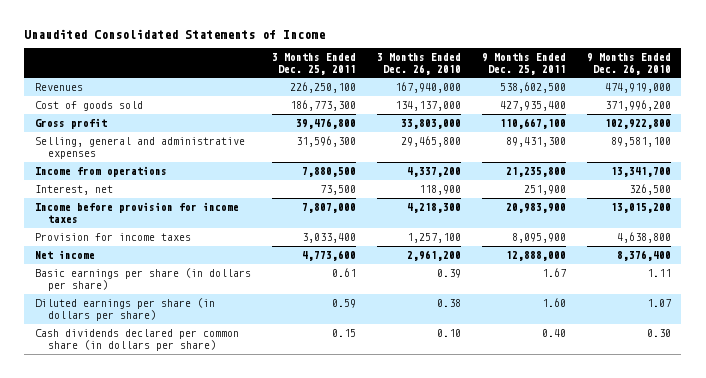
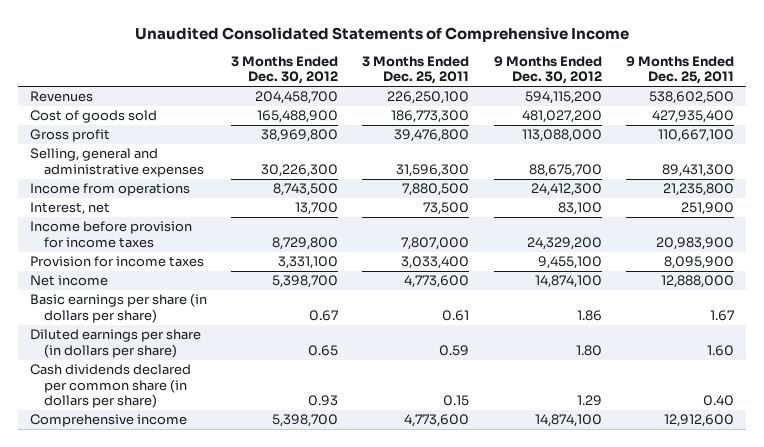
[24,28,326,39] Unaudited Consolidated Statements of Income -> [134,26,629,42] Unaudited Consolidated Statements of Comprehensive Income
[376,53,461,75] 3 Months Ended Dec. 26, 2010 -> none
[586,53,671,75] 9 Months Ended Dec. 26, 2010 -> none
none -> [231,56,339,85] 3 Months Ended Dec. 30, 2012
none -> [493,56,602,85] 9 Months Ended Dec. 30, 2012
none -> [30,414,188,428] Comprehensive income

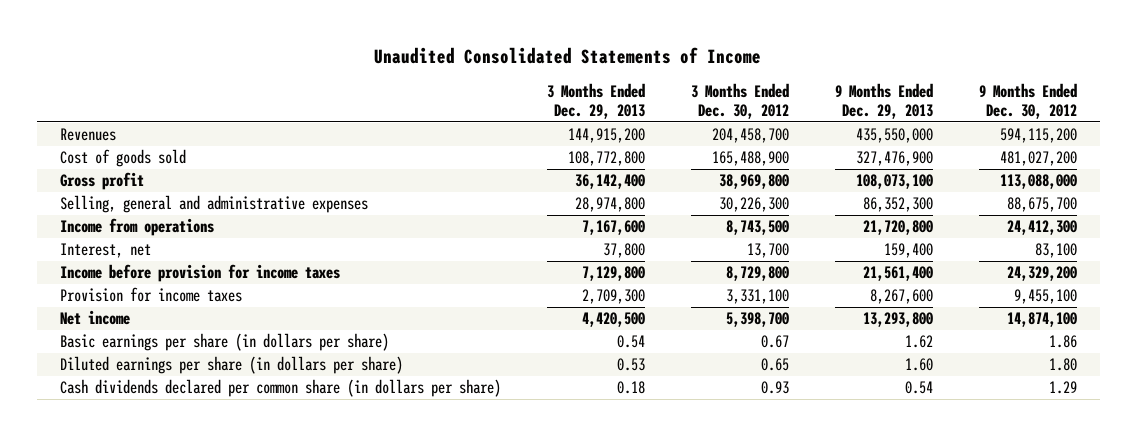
[134,26,629,42] Unaudited Consolidated Statements of Comprehensive Income -> [374,46,762,64] Unaudited Consolidated Statements of Income
[362,56,470,85] 3 Months Ended Dec. 25, 2011 -> none
[625,56,734,85] 9 Months Ended Dec. 25, 2011 -> none
none -> [547,82,646,119] 3 Months Ended Dec. 29, 2013
none -> [834,82,933,119] 9 Months Ended Dec. 29, 2013
[30,414,188,428] Comprehensive income -> none

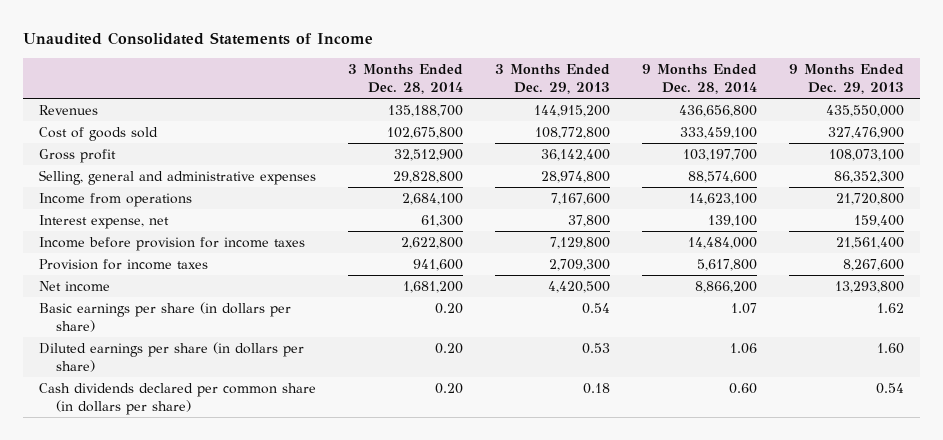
[690,82,789,119] 3 Months Ended Dec. 30, 2012 -> none
[978,82,1077,119] 9 Months Ended Dec. 30, 2012 -> none
none -> [347,64,463,95] 3 Months Ended Dec. 28, 2014
none -> [641,64,757,95] 9 Months Ended Dec. 28, 2014
[60,243,152,259] Interest, net -> [38,214,169,229] Interest expense, net

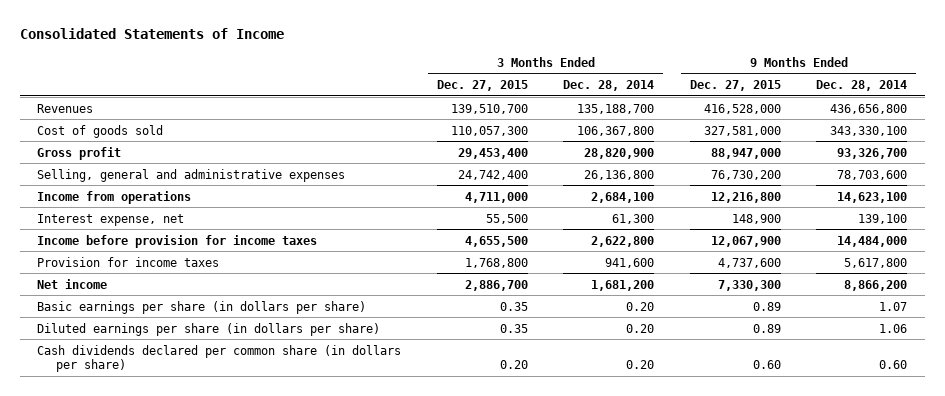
[22,32,373,46] Unaudited Consolidated Statements of Income -> [19,27,284,39] Consolidated Statements of Income
[494,64,610,95] 3 Months Ended Dec. 29, 2013 -> none
[788,64,904,95] 9 Months Ended Dec. 29, 2013 -> none
none -> [436,80,528,92] Dec. 27, 2015
none -> [689,80,781,92] Dec. 27, 2015
[386,126,463,139] 102,675,800 -> [577,125,655,136] 106,367,800
[679,126,757,139] 333,459,100 -> [830,125,908,136] 343,330,100
[393,148,463,161] 32,512,900 -> [584,147,655,159] 28,820,900
[682,148,757,161] 103,197,700 -> [837,147,908,159] 93,326,700
[392,170,463,183] 29,828,800 -> [584,169,655,180] 26,136,800
[687,170,757,183] 88,574,600 -> [837,169,908,180] 78,703,600

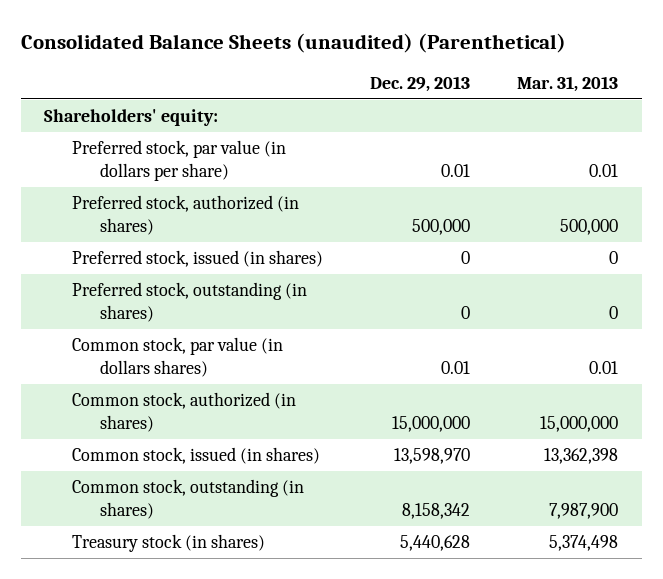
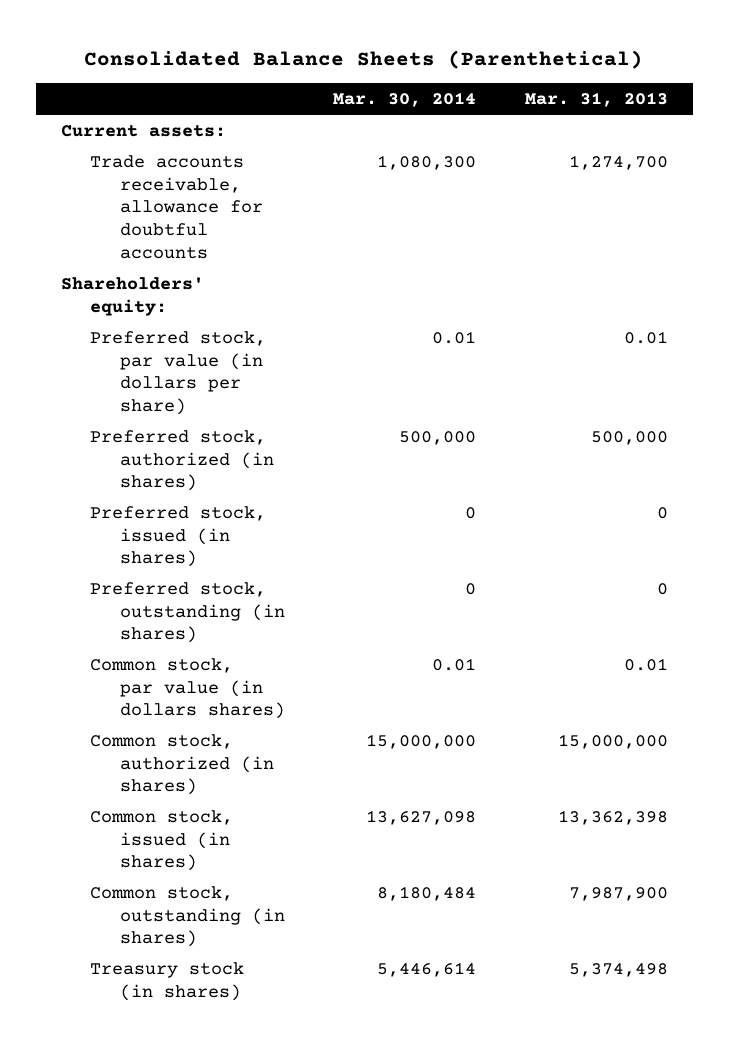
[20,32,566,53] Consolidated Balance Sheets (unaudited) (Parenthetical) -> [84,50,644,70] Consolidated Balance Sheets (Parenthetical)
[370,76,471,93] Dec. 29, 2013 -> none
none -> [333,92,477,108] Mar. 30, 2014
none -> [60,124,226,137] Current assets:
none -> [90,154,263,259] Trade accounts receivable, allowance for doubtful accounts

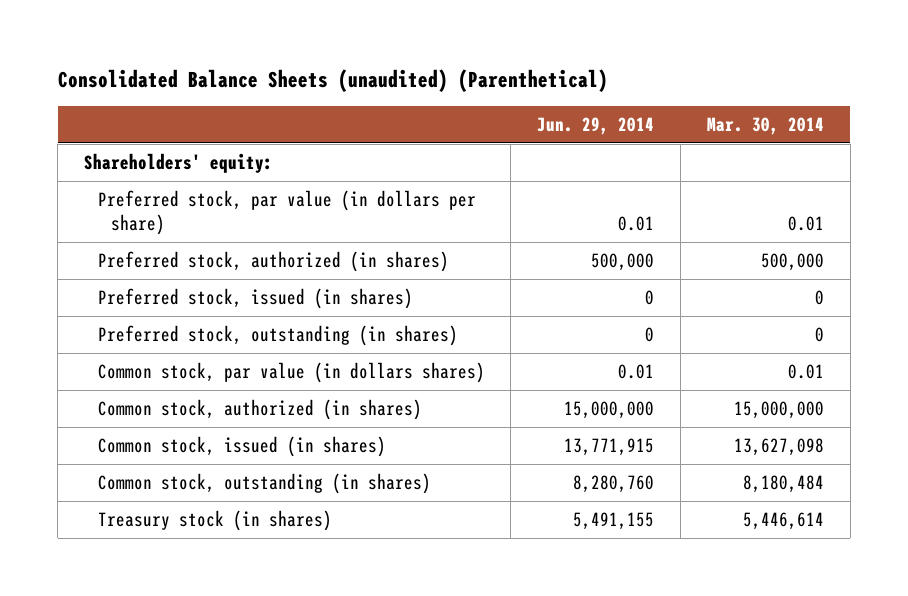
[84,50,644,70] Consolidated Balance Sheets (Parenthetical) -> [57,69,608,93] Consolidated Balance Sheets (unaudited) (Parenthetical)
[525,92,669,108] Mar. 31, 2013 -> none
none -> [537,116,655,135] Jun. 29, 2014
[60,124,226,137] Current assets: -> none
[90,154,263,259] Trade accounts receivable, allowance for doubtful accounts -> none

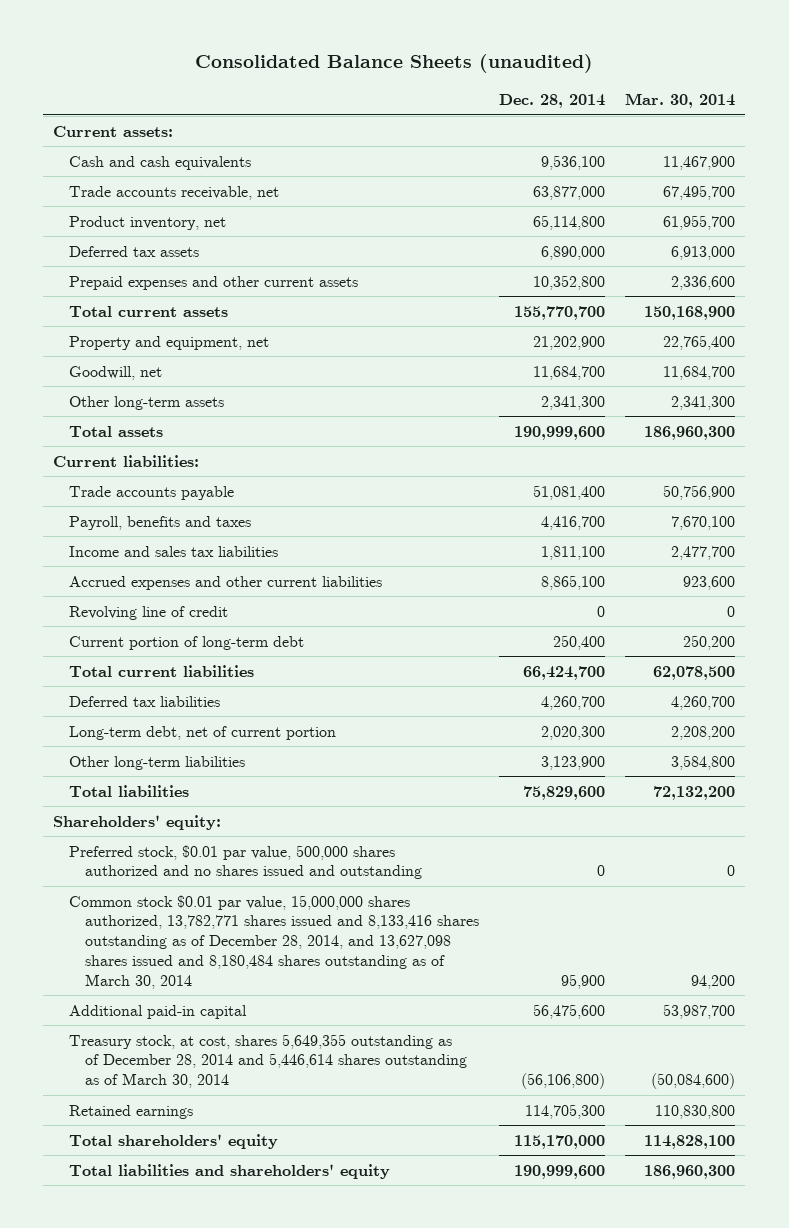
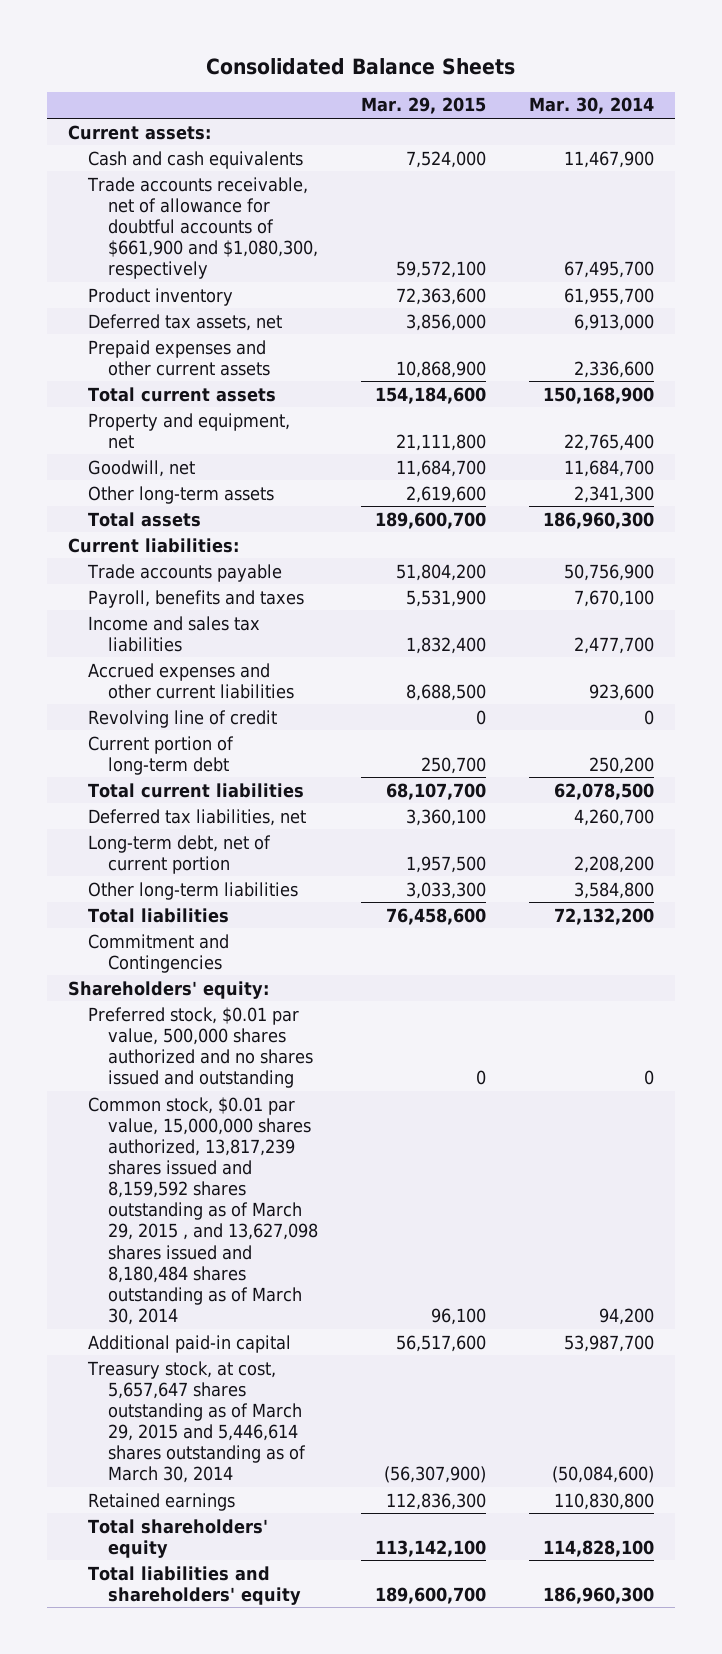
[195,54,594,74] Consolidated Balance Sheets (unaudited) -> [205,58,515,76] Consolidated Balance Sheets
[499,94,606,109] Dec. 28, 2014 -> none
none -> [361,97,487,115] Mar. 29, 2015
[69,185,280,200] Trade accounts receivable, net -> [87,176,319,280] Trade accounts receivable, net of allowance for doubtful accounts of $661,900 and $1,080,300, respectively
[69,215,227,230] Product inventory, net -> [88,287,234,306] Product inventory
[69,245,200,257] Deferred tax assets -> [88,313,283,331] Deferred tax assets, net
[69,695,221,707] Deferred tax liabilities -> [88,808,307,826] Deferred tax liabilities, net
none -> [88,933,230,973] Commitment and Contingencies
[69,894,480,989] Common stock $0.01 par value, 15,000,000 shares authorized, 13,782,771 shares issued and 8,133,416 shares outstanding as of December 28, 2014, and 13,627,098 shares issued and 8,180,484 shares outstanding as of March 30, 2014 -> [88,1096,319,1325] Common stock, $0.01 par value, 15,000,000 shares authorized, 13,817,239 shares issued and 8,159,592 shares outstanding as of March 29, 2015 , and 13,627,098 shares issued and 8,180,484 shares outstanding as of March 30, 2014
[69,1033,468,1089] Treasury stock, at cost, shares 5,649,355 outstanding as of December 28, 2014 and 5,446,614 shares outstanding as of March 30, 2014 -> [87,1360,307,1484] Treasury stock, at cost, 5,657,647 shares outstanding as of March 29, 2015 and 5,446,614 shares outstanding as of March 30, 2014

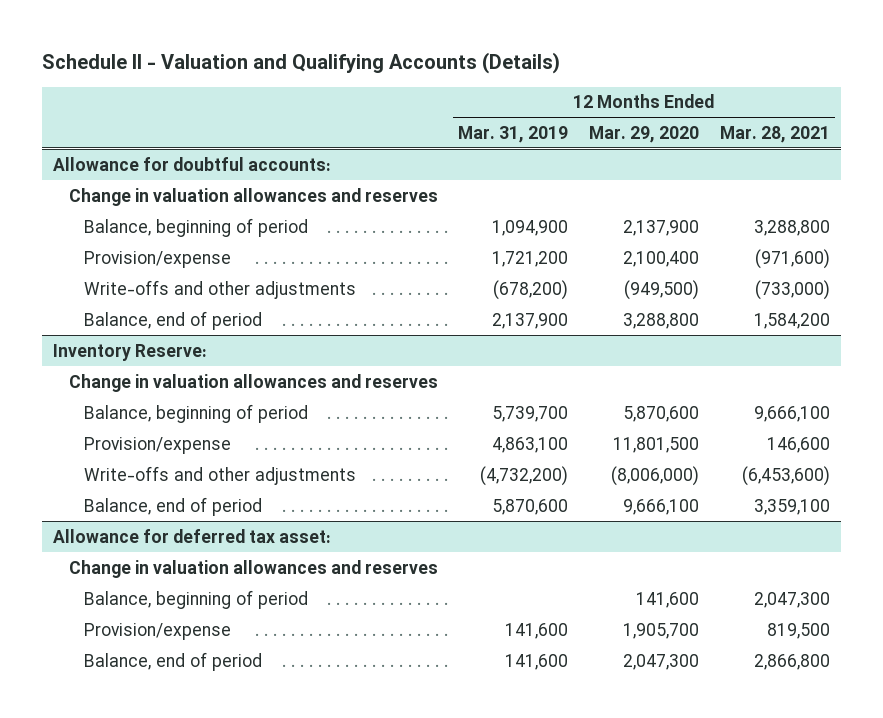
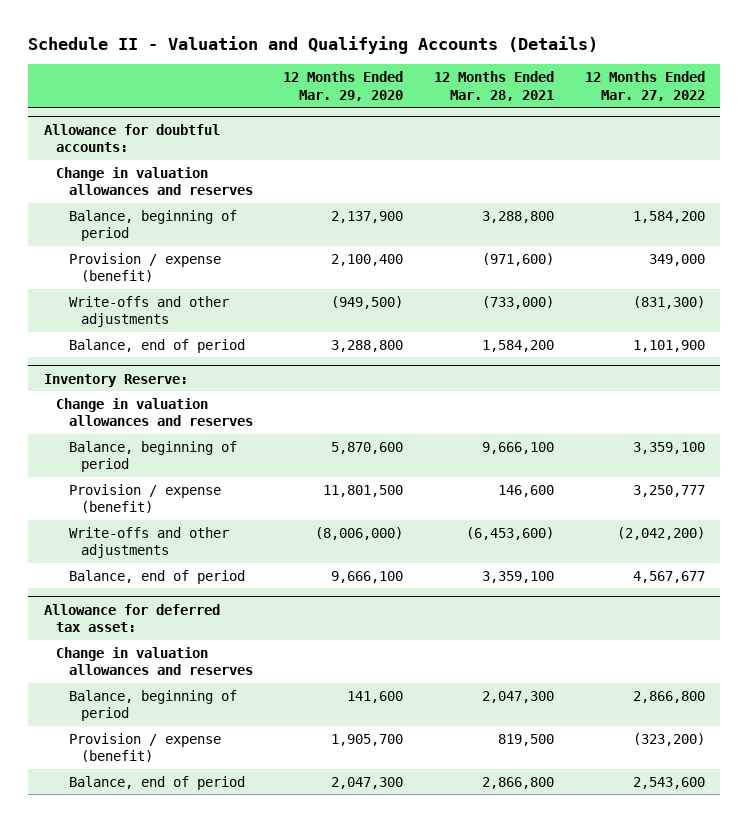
[458,125,569,143] Mar. 31, 2019 -> none
none -> [584,71,705,101] 12 Months Ended Mar. 27, 2022
[84,250,232,268] Provision/expense -> [68,252,221,283] Provision / expense (benefit)
[84,436,232,454] Provision/expense -> [68,483,221,514] Provision / expense (benefit)
[84,622,232,640] Provision/expense -> [68,732,221,763] Provision / expense (benefit)

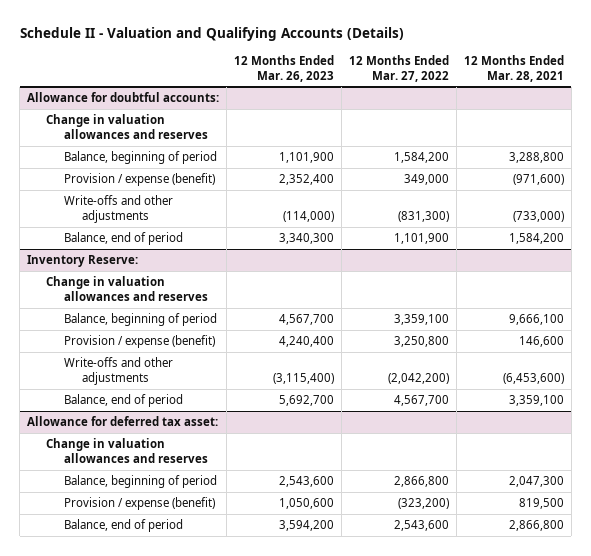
[283,71,404,101] 12 Months Ended Mar. 29, 2020 -> none
none -> [234,55,335,82] 12 Months Ended Mar. 26, 2023
[632,484,705,497] 3,250,777 -> [394,336,450,348] 3,250,800
[632,570,705,583] 4,567,677 -> [394,395,450,407] 4,567,700

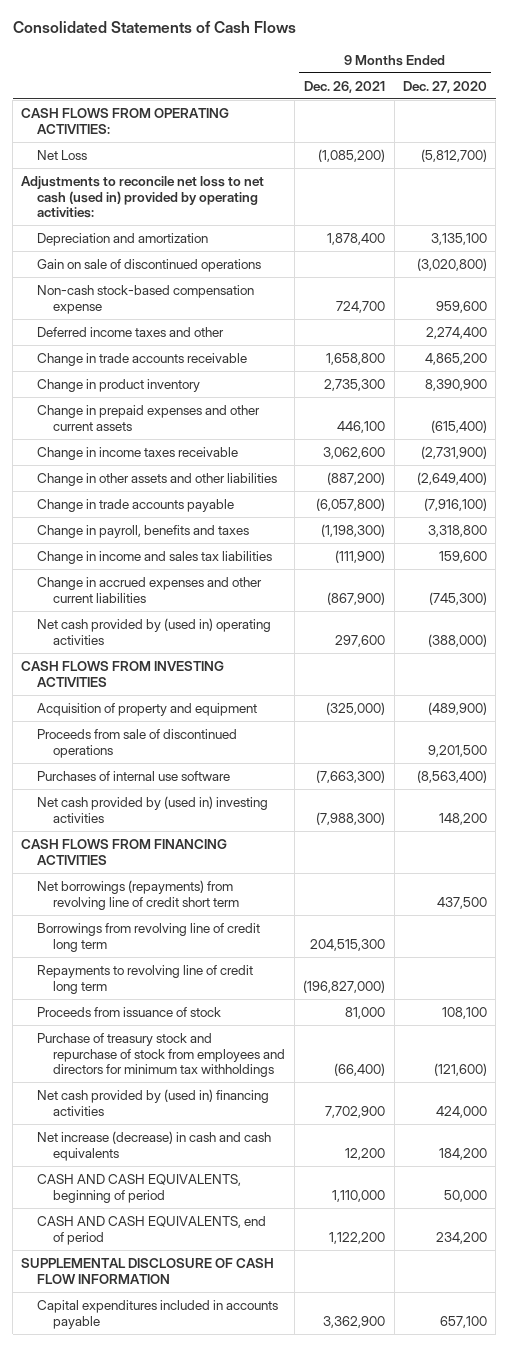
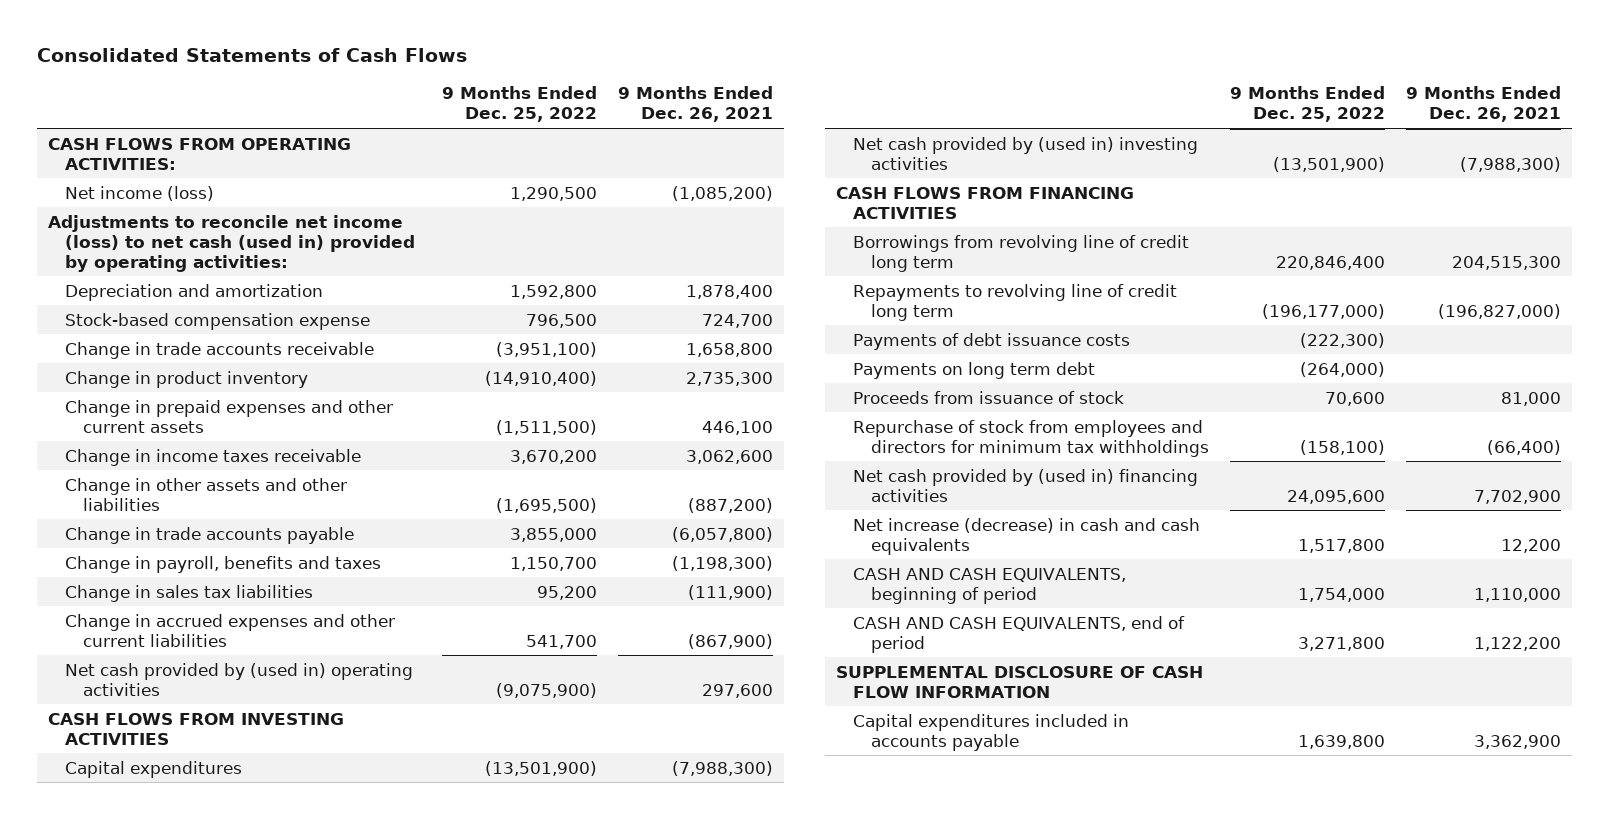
[402,80,487,93] Dec. 27, 2020 -> none
none -> [442,86,598,123] 9 Months Ended Dec. 25, 2022
[37,149,88,160] Net Loss -> [65,185,215,201] Net income (loss)
[21,175,265,219] Adjustments to reconcile net loss to net cash (used in) provided by operating activities: -> [47,214,416,272] Adjustments to reconcile net income (loss) to net cash (used in) provided by operating activities:
[37,258,262,272] Gain on sale of discontinued operations -> none
[37,326,225,337] Deferred income taxes and other -> none
[37,284,255,314] Non-cash stock-based compensation expense -> [65,312,371,330] Stock-based compensation expense
[37,550,273,564] Change in income and sales tax liabilities -> [65,584,314,602] Change in sales tax liabilities
[37,702,258,716] Acquisition of property and equipment -> none
[37,728,238,758] Proceeds from sale of discontinued operations -> none
[37,770,231,781] Purchases of internal use software -> none
none -> [65,760,243,778] Capital expenditures
[37,879,240,910] Net borrowings (repayments) from revolving line of credit short term -> none
none -> [853,332,1131,350] Payments of debt issuance costs
none -> [853,361,1096,379] Payments on long term debt
[37,1032,286,1078] Purchase of treasury stock and repurchase of stock from employees and directors for minimum tax withholdings -> [853,419,1209,457] Repurchase of stock from employees and directors for minimum tax withholdings

